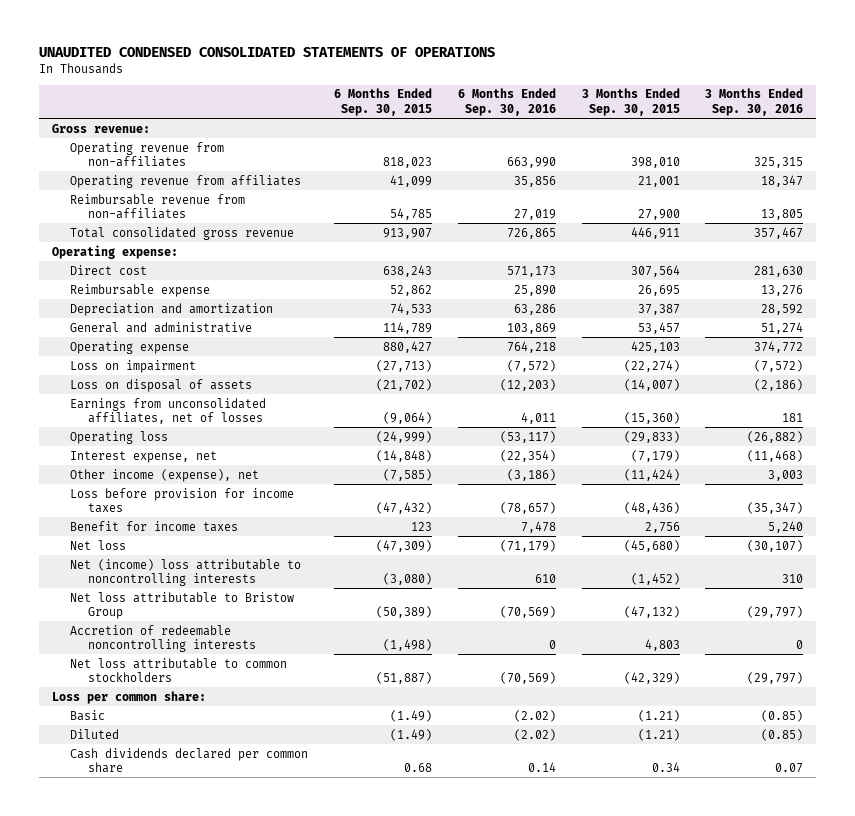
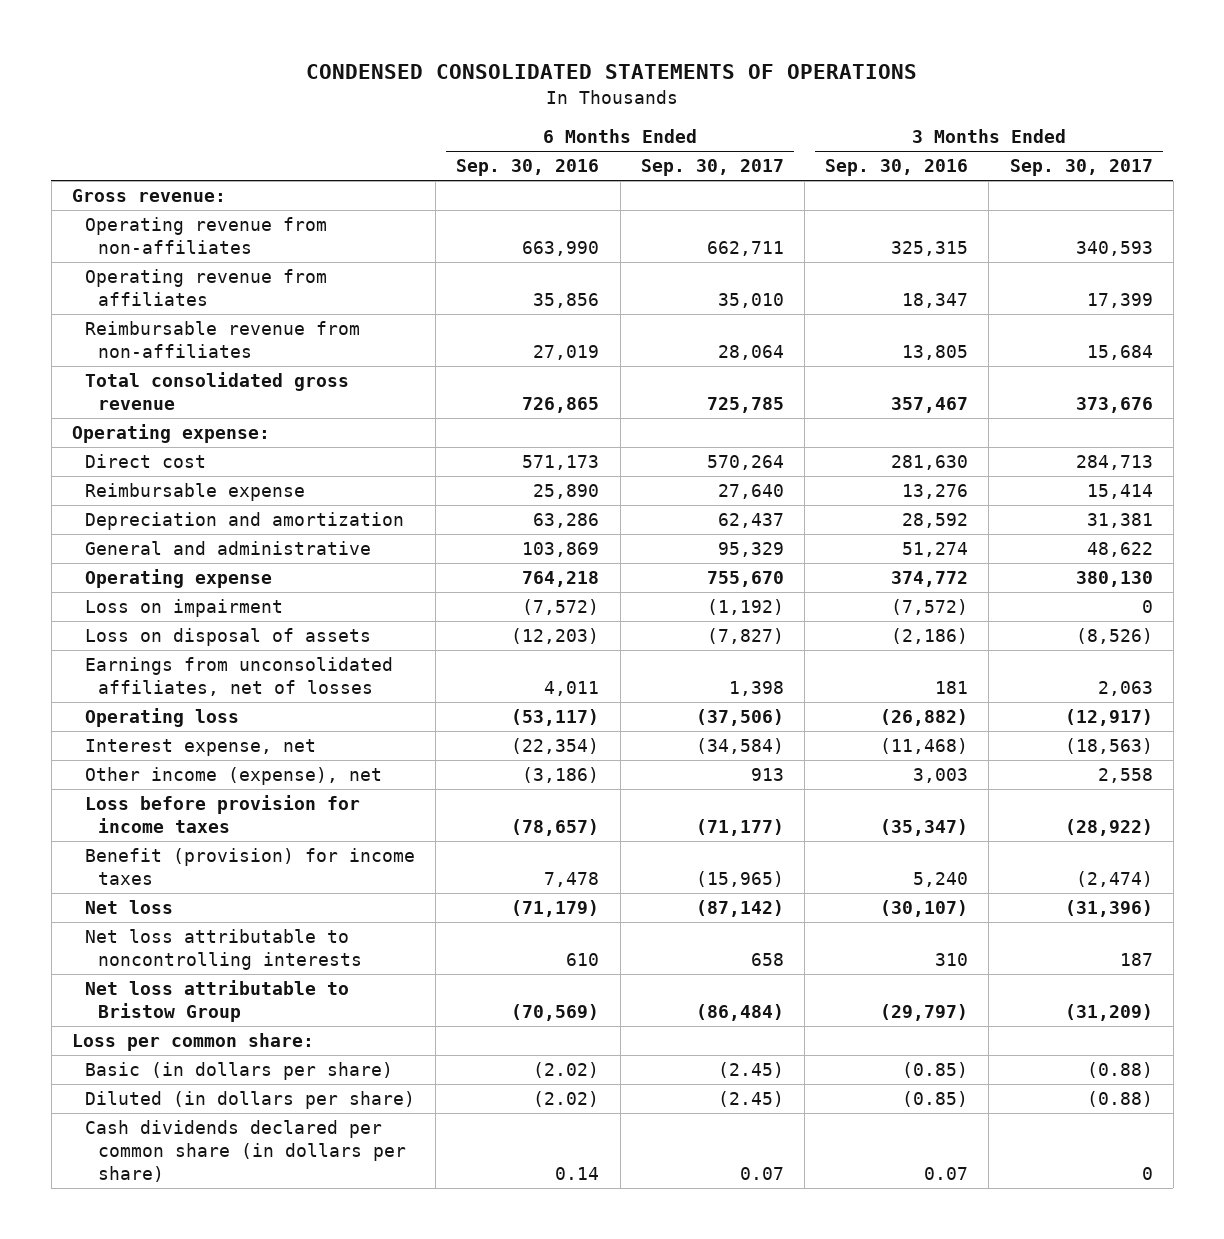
[38,47,495,58] UNAUDITED CONDENSED CONSOLIDATED STATEMENTS OF OPERATIONS -> [306,64,918,80] CONDENSED CONSOLIDATED STATEMENTS OF OPERATIONS
[333,88,432,116] 6 Months Ended Sep. 30, 2015 -> none
[581,88,680,116] 3 Months Ended Sep. 30, 2015 -> none
none -> [640,159,784,177] Sep. 30, 2017
none -> [1009,159,1153,177] Sep. 30, 2017
[70,520,239,532] Benefit for income taxes -> [85,848,416,886] Benefit (provision) for income taxes
[70,558,302,586] Net (income) loss attributable to noncontrolling interests -> [85,929,363,971] Net loss attributable to noncontrolling interests
[70,624,257,652] Accretion of redeemable noncontrolling interests -> none
[70,657,288,682] Net loss attributable to common stockholders -> none
[70,709,106,721] Basic -> [85,1062,394,1081] Basic (in dollars per share)
[70,728,120,739] Diluted -> [85,1091,416,1110] Diluted (in dollars per share)
[70,747,309,773] Cash dividends declared per common share -> [85,1120,407,1183] Cash dividends declared per common share (in dollars per share)

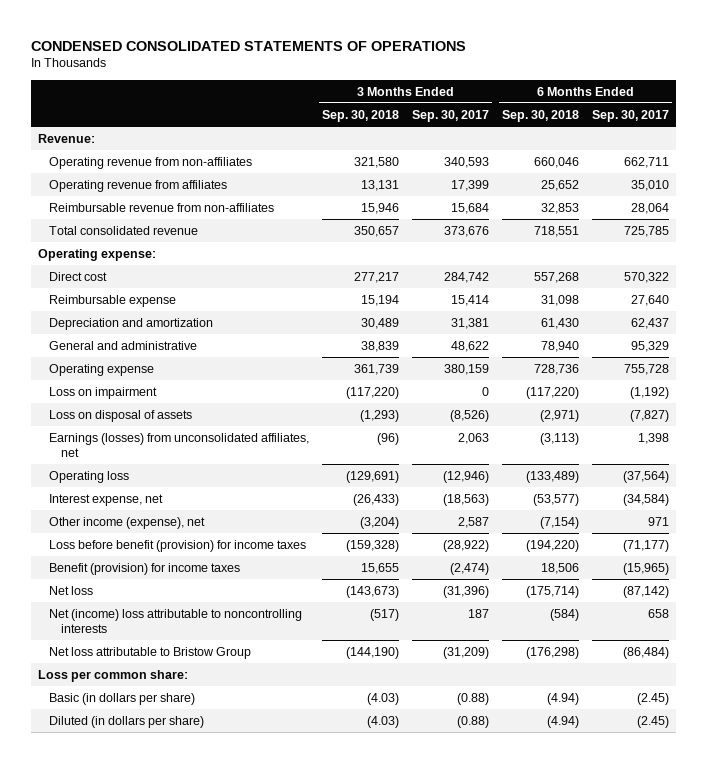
[456,159,600,177] Sep. 30, 2016 -> none
[825,159,969,177] Sep. 30, 2016 -> none
none -> [322,109,400,122] Sep. 30, 2018
none -> [502,109,580,122] Sep. 30, 2018
[71,189,226,203] Gross revenue: -> [37,133,95,143] Revenue:
[85,372,350,411] Total consolidated gross revenue -> [49,225,199,235] Total consolidated revenue
[706,455,784,471] 570,264 -> [624,271,670,283] 570,322
[1075,455,1153,471] 284,713 -> [444,271,490,283] 284,742
[706,571,784,588] 755,670 -> [624,363,670,375] 755,728
[1075,571,1153,588] 380,130 -> [444,363,490,375] 380,159
[85,657,394,697] Earnings from unconsolidated affiliates, net of losses -> [49,432,310,457] Earnings (losses) from unconsolidated affiliates, net
[695,709,784,727] (37,506) -> [623,470,670,483] (37,564)
[1064,709,1153,727] (12,917) -> [443,470,490,483] (12,946)
[750,768,784,782] 913 -> [648,516,670,526] 971
[1097,768,1153,784] 2,558 -> [458,516,490,528] 2,587
[85,795,361,834] Loss before provision for income taxes -> [49,539,307,552] Loss before benefit (provision) for income taxes
[85,929,363,971] Net loss attributable to noncontrolling interests -> [49,608,303,633] Net (income) loss attributable to noncontrolling interests
[85,1120,407,1183] Cash dividends declared per common share (in dollars per share) -> none

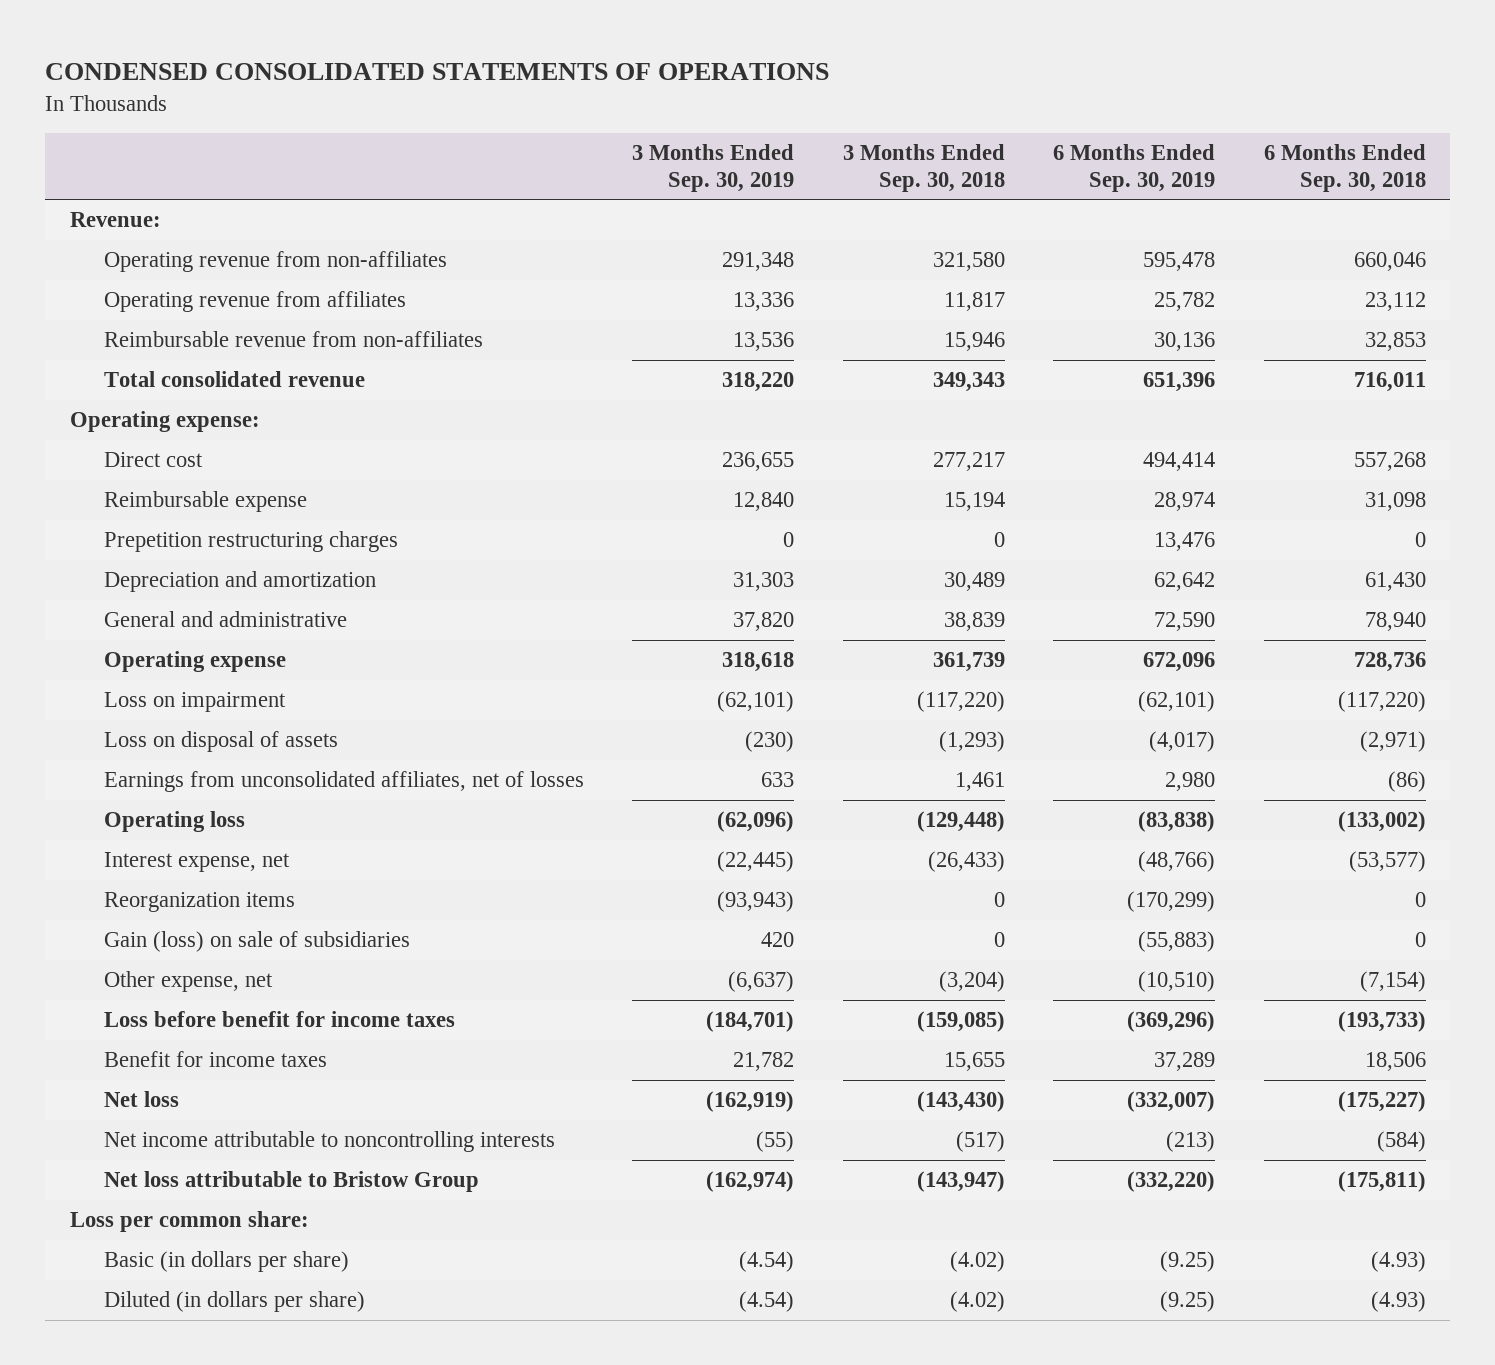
[412,109,490,122] Sep. 30, 2017 -> none
[592,109,670,122] Sep. 30, 2017 -> none
none -> [632,144,795,192] 3 Months Ended Sep. 30, 2019
none -> [1053,144,1216,192] 6 Months Ended Sep. 30, 2019
[361,179,400,191] 13,131 -> [943,292,1005,312] 11,817
[541,179,580,191] 25,652 -> [1364,292,1426,312] 23,112
[354,225,400,237] 350,657 -> [932,372,1005,393] 349,343
[534,225,580,237] 718,551 -> [1353,372,1426,393] 716,011
none -> [103,531,398,553] Prepetition restructuring charges
[49,432,310,457] Earnings (losses) from unconsolidated affiliates, net -> [103,771,584,793] Earnings from unconsolidated affiliates, net of losses
[377,432,400,445] (96) -> [954,772,1005,792] 1,461
[540,432,580,445] (3,113) -> [1387,771,1426,793] (86)
[346,470,400,483] (129,691) -> [916,811,1005,833] (129,448)
[526,470,580,483] (133,489) -> [1337,811,1426,833] (133,002)
none -> [103,892,295,913] Reorganization items
none -> [103,931,410,953] Gain (loss) on sale of subsidiaries
[49,516,206,529] Other income (expense), net -> [103,971,273,993] Other expense, net
[49,539,307,552] Loss before benefit (provision) for income taxes -> [103,1011,455,1028] Loss before benefit for income taxes
[346,539,400,552] (159,328) -> [916,1011,1005,1033] (159,085)
[526,539,580,552] (194,220) -> [1337,1011,1426,1033] (193,733)
[49,562,241,575] Benefit (provision) for income taxes -> [103,1051,327,1068] Benefit for income taxes
[346,585,400,598] (143,673) -> [916,1091,1005,1113] (143,430)
[526,585,580,598] (175,714) -> [1337,1091,1426,1113] (175,227)
[49,608,303,633] Net (income) loss attributable to noncontrolling interests -> [103,1131,555,1153] Net income attributable to noncontrolling interests
[346,646,400,659] (144,190) -> [916,1171,1005,1193] (143,947)
[526,646,580,659] (176,298) -> [1337,1171,1426,1193] (175,811)
[367,692,400,705] (4.03) -> [949,1251,1005,1273] (4.02)
[547,692,580,705] (4.94) -> [1370,1251,1426,1273] (4.93)
[367,715,400,728] (4.03) -> [949,1291,1005,1313] (4.02)
[547,715,580,728] (4.94) -> [1370,1291,1426,1313] (4.93)

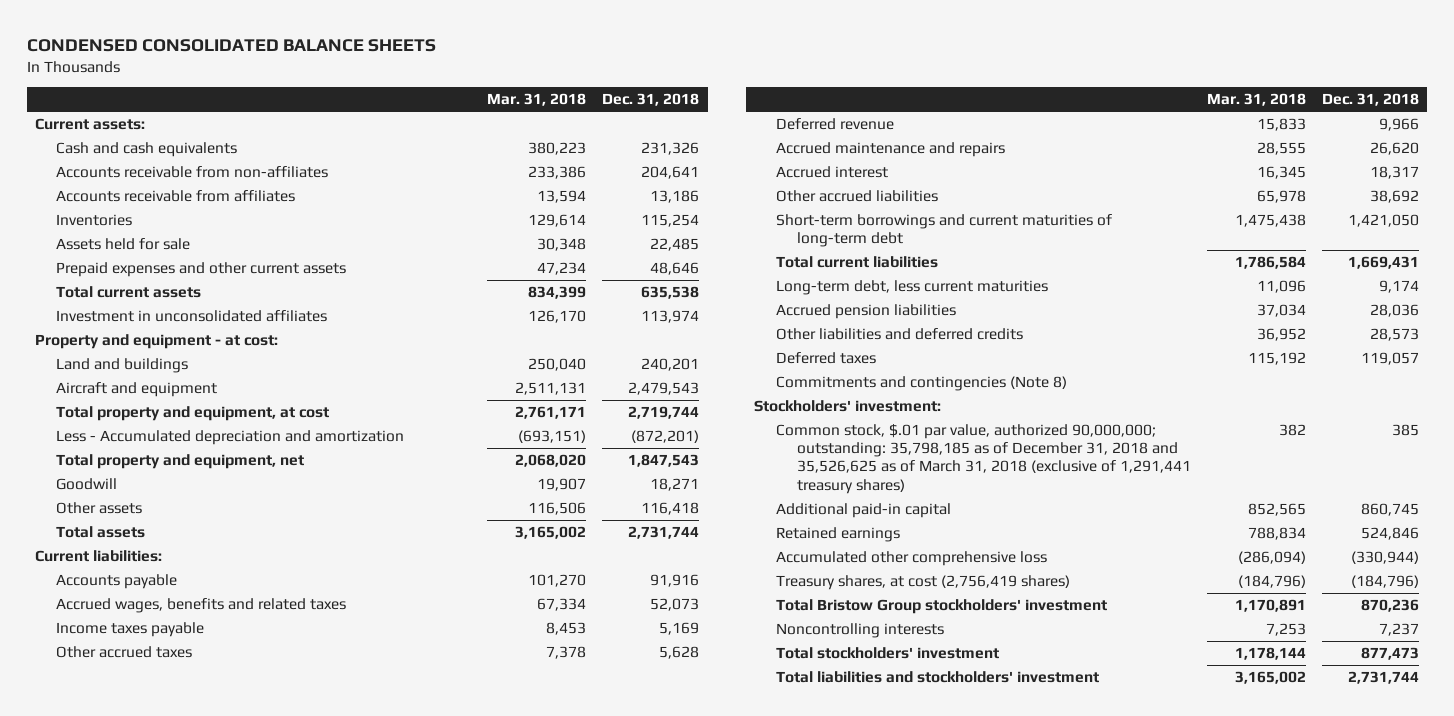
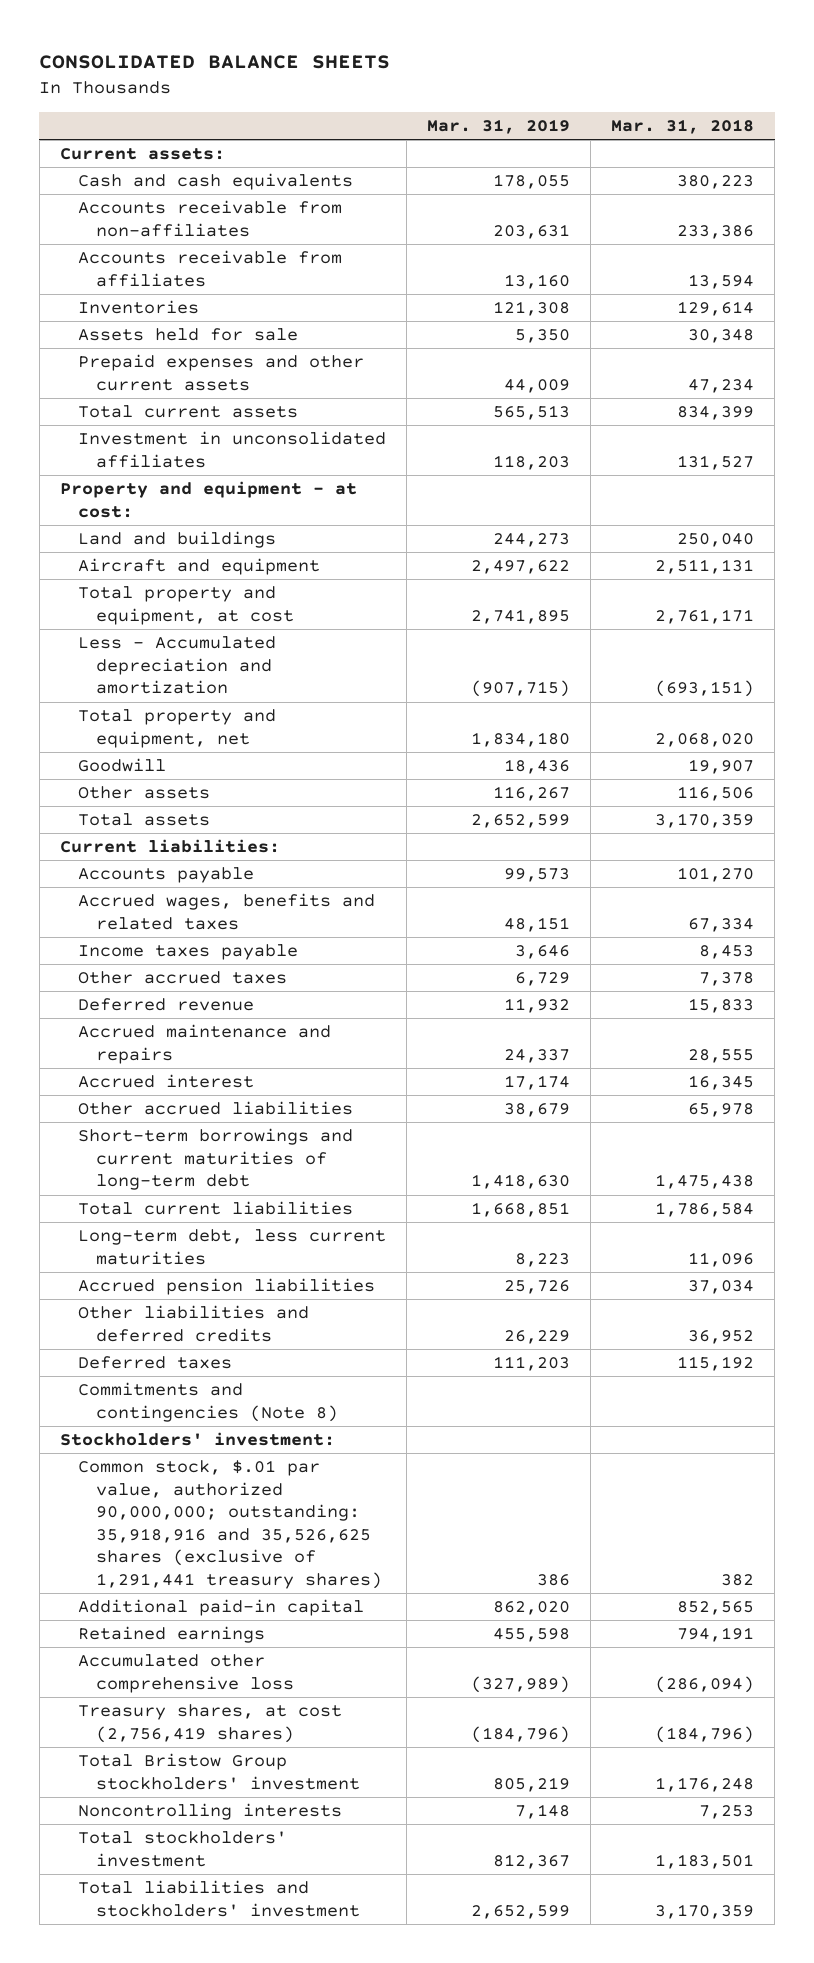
[26,38,436,52] CONDENSED CONSOLIDATED BALANCE SHEETS -> [39,55,391,70] CONSOLIDATED BALANCE SHEETS
[602,93,700,107] Dec. 31, 2018 -> none
none -> [427,119,571,135] Mar. 31, 2019
[528,310,587,324] 126,170 -> [677,454,755,470] 131,527
[515,526,587,540] 3,165,002 -> [655,813,755,829] 3,170,359
[775,424,1191,494] Common stock, $.01 par value, authorized 90,000,000; outstanding: 35,798,185 as of December 31, 2018 and 35,526,625 as of March 31, 2018 (exclusive of 1,291,441 treasury shares) -> [78,1460,383,1590] Common stock, $.01 par value, authorized 90,000,000; outstanding: 35,918,916 and 35,526,625 shares (exclusive of 1,291,441 treasury shares)
[1248,527,1307,541] 788,834 -> [677,1627,755,1643] 794,191
[1235,599,1307,613] 1,170,891 -> [655,1776,755,1792] 1,176,248
[1235,647,1307,661] 1,178,144 -> [655,1853,755,1869] 1,183,501
[1235,671,1307,685] 3,165,002 -> [655,1903,755,1919] 3,170,359

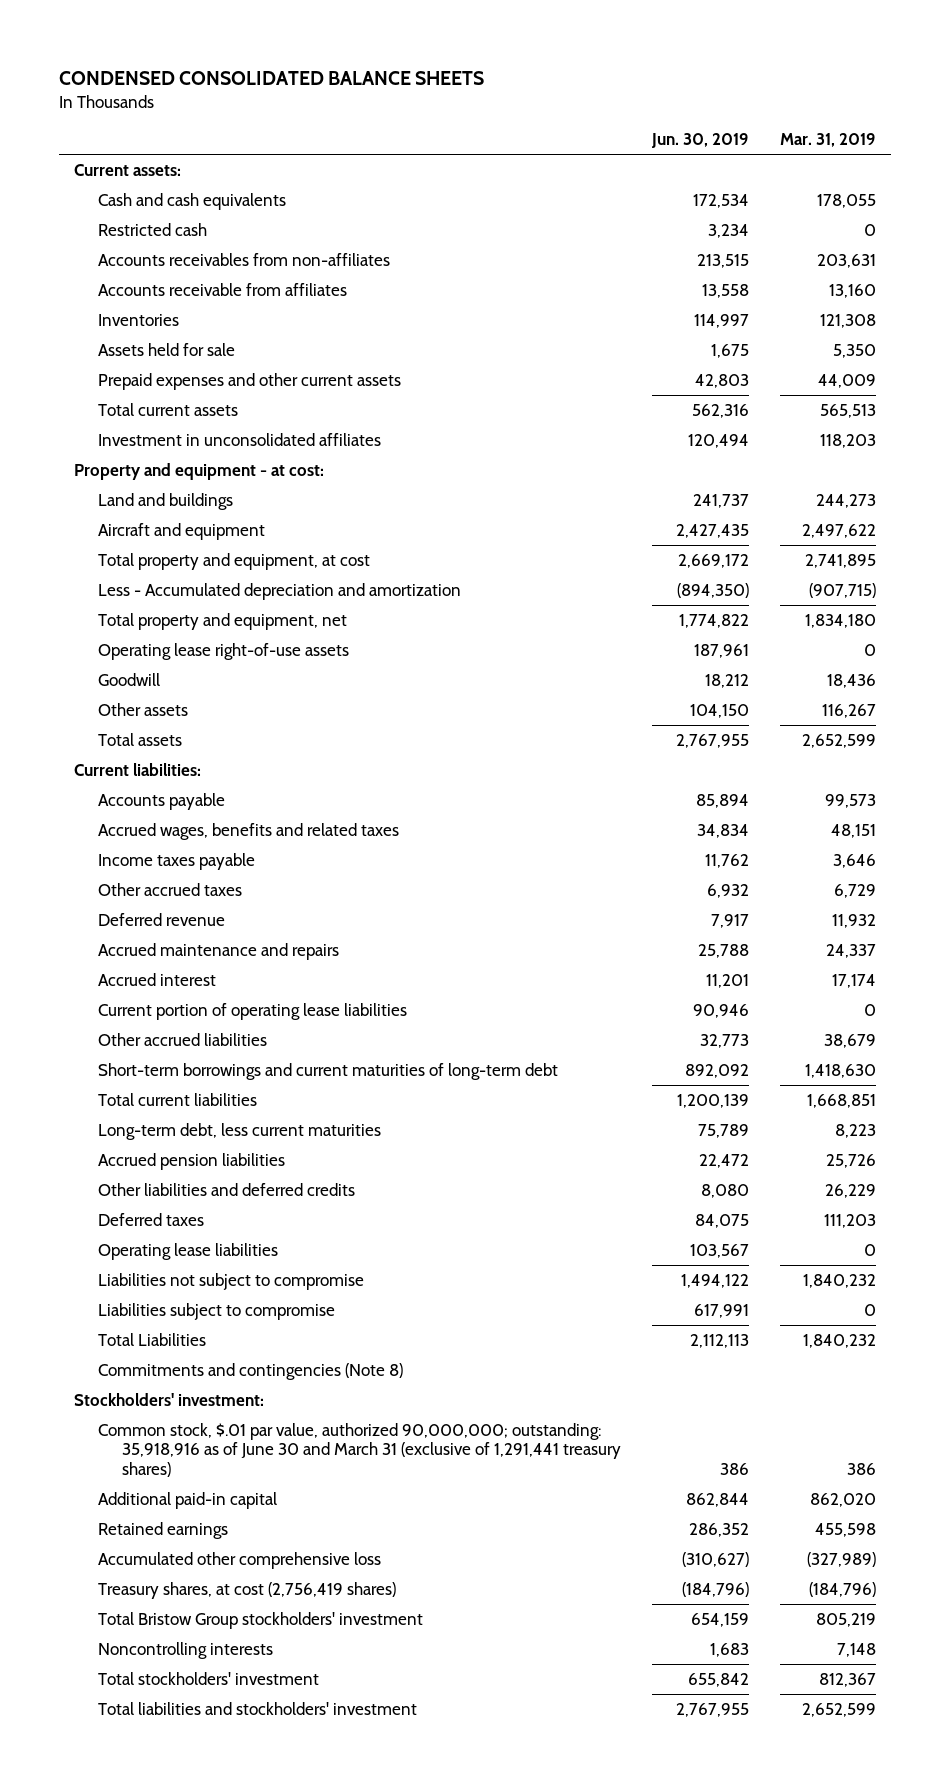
[39,55,391,70] CONSOLIDATED BALANCE SHEETS -> [58,70,484,85] CONDENSED CONSOLIDATED BALANCE SHEETS
[611,119,755,135] Mar. 31, 2018 -> none
none -> [651,133,750,149] Jun. 30, 2019
none -> [98,222,208,236] Restricted cash
[78,200,343,237] Accounts receivable from non-affiliates -> [98,252,391,266] Accounts receivables from non-affiliates
none -> [98,642,350,660] Operating lease right-of-use assets
none -> [98,1002,408,1020] Current portion of operating lease liabilities
none -> [98,1242,279,1260] Operating lease liabilities
none -> [98,1272,365,1290] Liabilities not subject to compromise
none -> [98,1302,336,1320] Liabilities subject to compromise
none -> [98,1332,207,1346] Total Liabilities
[78,1460,383,1590] Common stock, $.01 par value, authorized 90,000,000; outstanding: 35,918,916 and 35,526,625 shares (exclusive of 1,291,441 treasury shares) -> [98,1422,622,1477] Common stock, $.01 par value, authorized 90,000,000; outstanding: 35,918,916 as of June 30 and March 31 (exclusive of 1,291,441 treasury shares)

